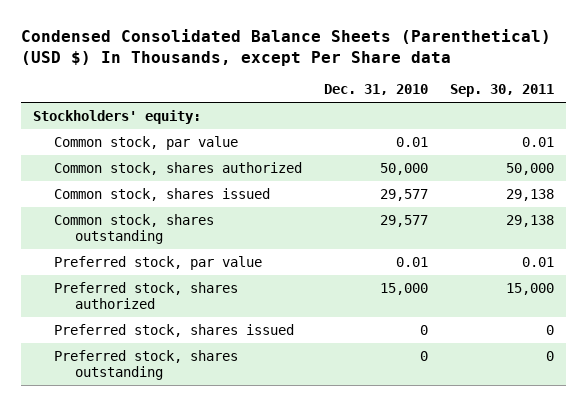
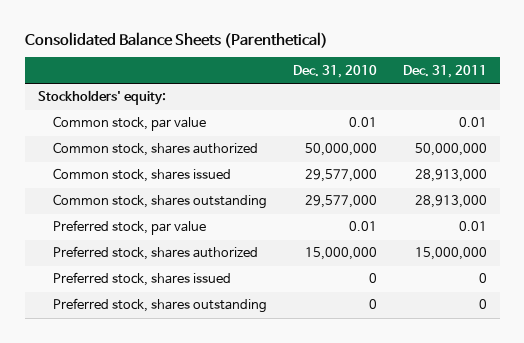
[21,29,552,66] Condensed Consolidated Balance Sheets (Parenthetical) (USD $) In Thousands, except Per Share data -> [24,31,328,48] Consolidated Balance Sheets (Parenthetical)
[450,84,555,98] Sep. 30, 2011 -> none
none -> [402,64,487,78] Dec. 31, 2011
[380,162,429,175] 50,000 -> [304,143,377,157] 50,000,000
[380,188,429,201] 29,577 -> [304,169,377,183] 29,577,000
[380,214,429,227] 29,577 -> [304,195,377,209] 29,577,000
[380,282,429,295] 15,000 -> [304,247,377,261] 15,000,000

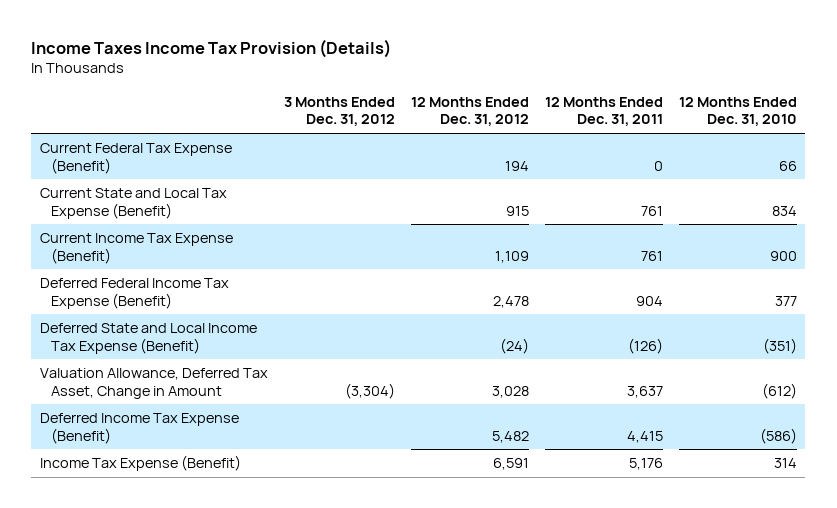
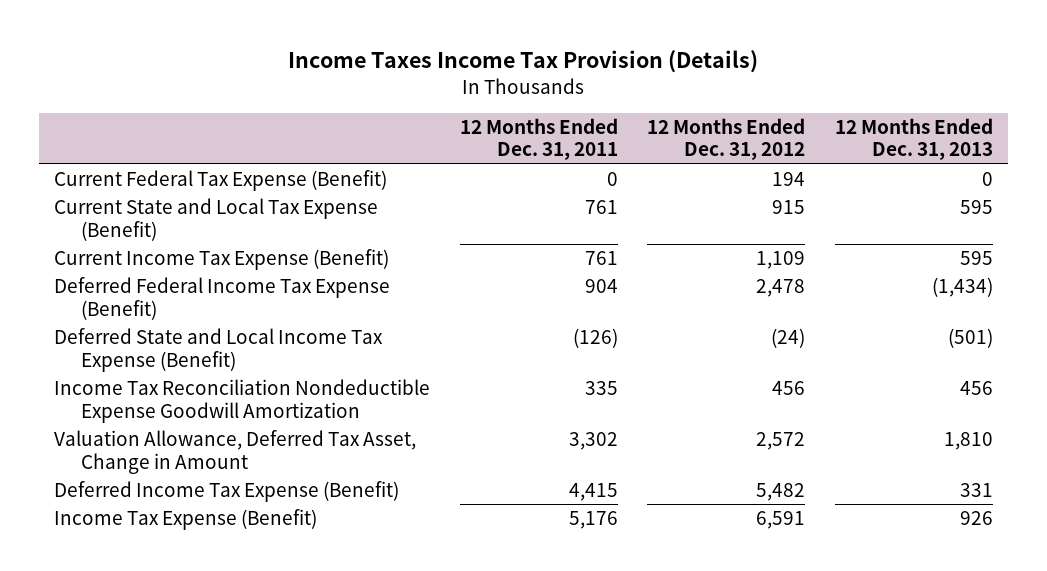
[283,96,395,127] 3 Months Ended Dec. 31, 2012 -> none
[679,96,798,127] 12 Months Ended Dec. 31, 2010 -> none
none -> [835,117,994,161] 12 Months Ended Dec. 31, 2013
none -> [53,379,430,423] Income Tax Reconciliation Nondeductible Expense Goodwill Amortization
[491,385,529,398] 3,028 -> [756,432,806,451] 2,572
[626,385,663,398] 3,637 -> [568,432,618,451] 3,302

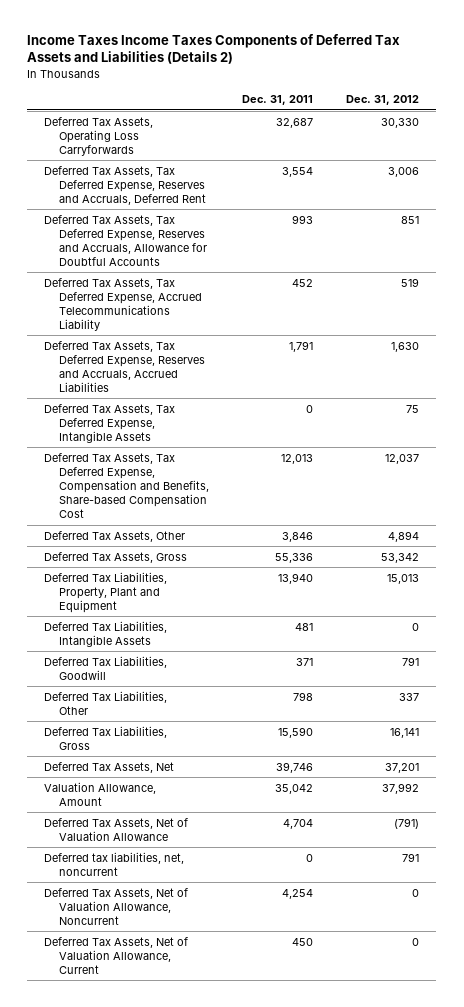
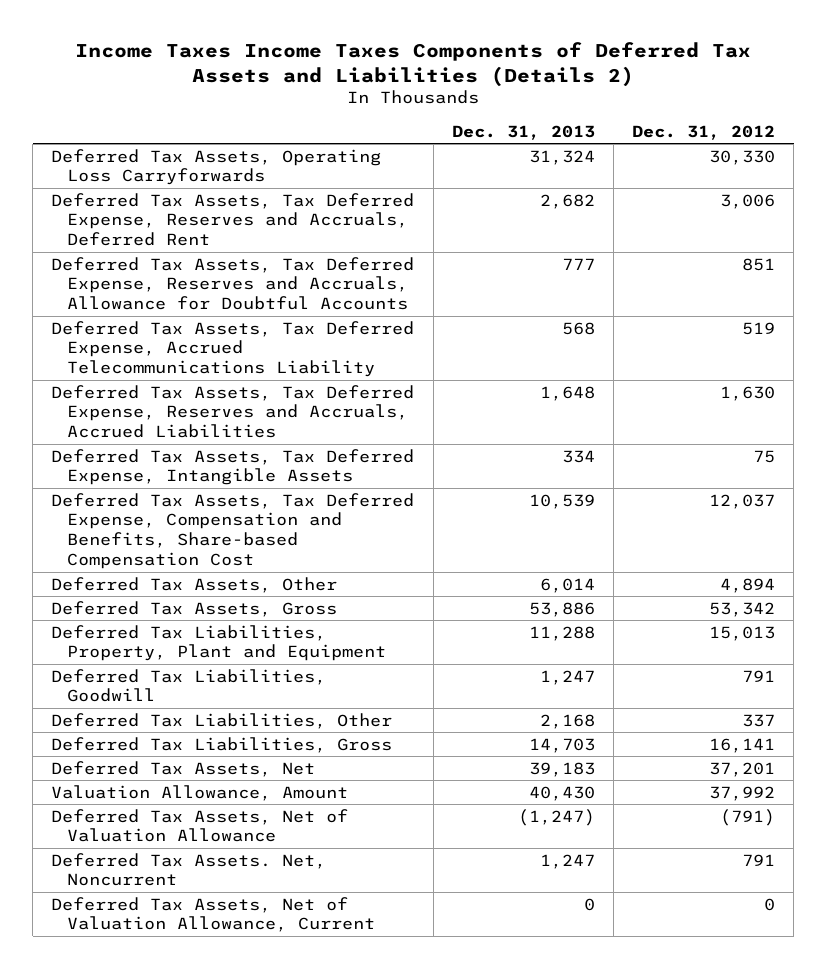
[242,95,314,106] Dec. 31, 2011 -> none
none -> [451,124,595,140] Dec. 31, 2013
[44,620,168,647] Deferred Tax Liabilities, Intangible Assets -> none
[44,887,189,925] Deferred Tax Assets, Net of Valuation Allowance, Noncurrent -> none
[44,851,185,876] Deferred tax liabilities, net, noncurrent -> [51,852,327,887] Deferred Tax Assets. Net, Noncurrent

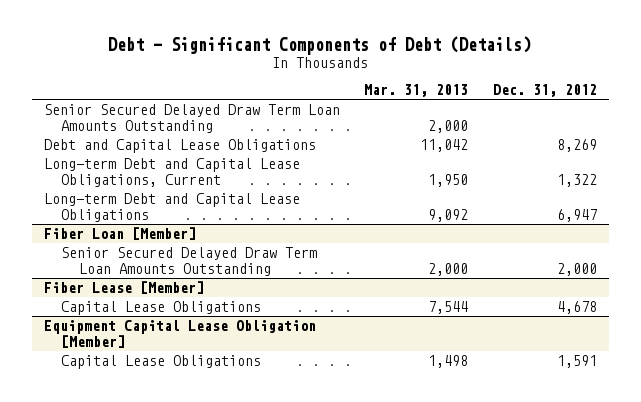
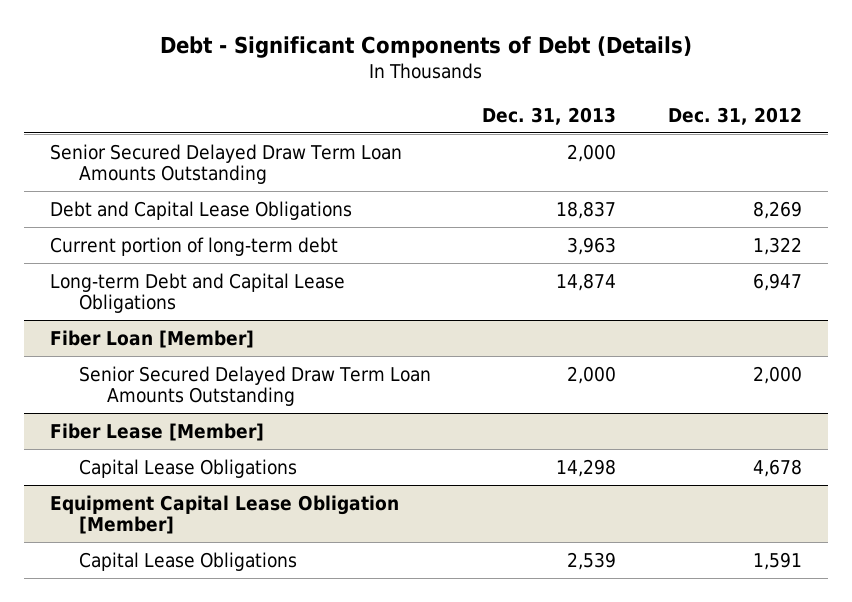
[364,84,469,98] Mar. 31, 2013 -> none
none -> [482,106,617,125] Dec. 31, 2013
[44,158,301,188] Long-term Debt and Capital Lease Obligations, Current -> [49,236,338,256] Current portion of long-term debt

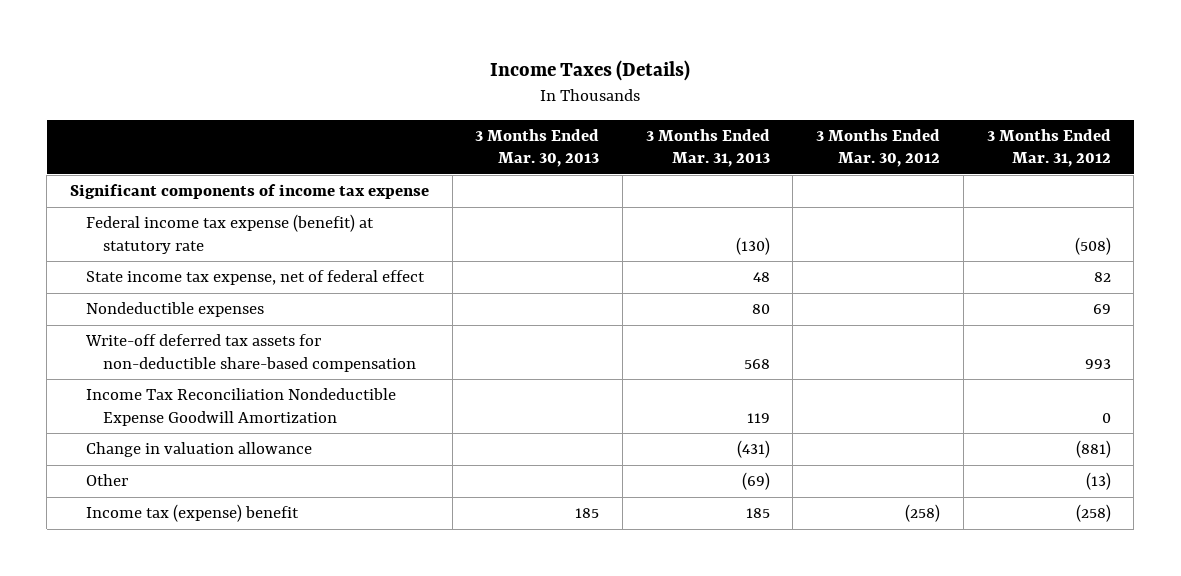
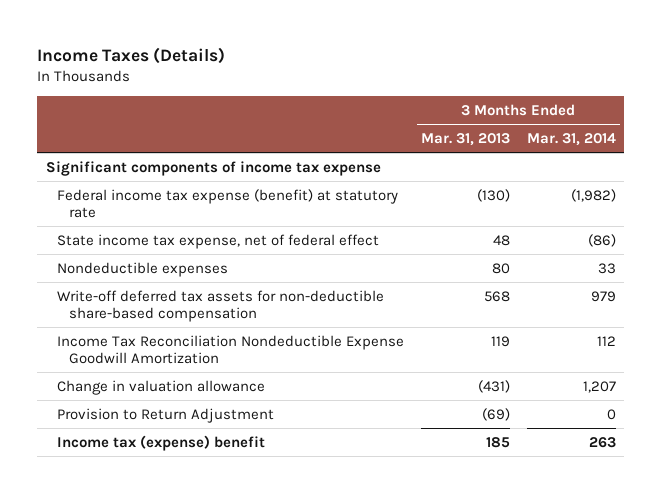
[475,128,600,168] 3 Months Ended Mar. 30, 2013 -> none
[816,128,941,168] 3 Months Ended Mar. 30, 2012 -> none
[986,128,1111,168] 3 Months Ended Mar. 31, 2012 -> none
none -> [526,133,616,147] Mar. 31, 2014
[86,474,129,487] Other -> none
none -> [57,407,275,423] Provision to Return Adjustment

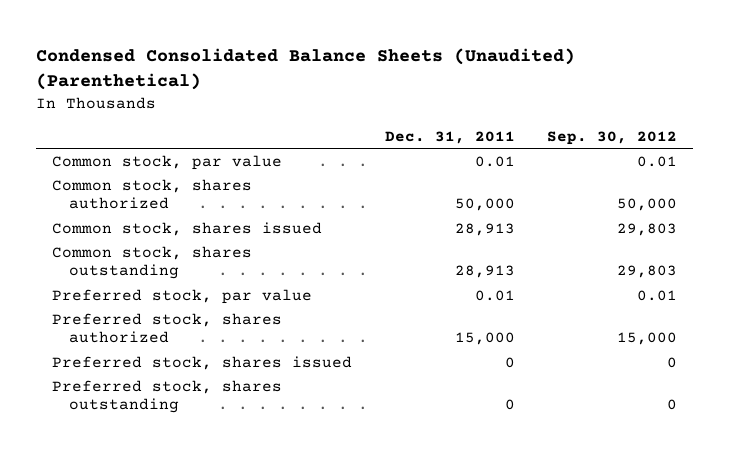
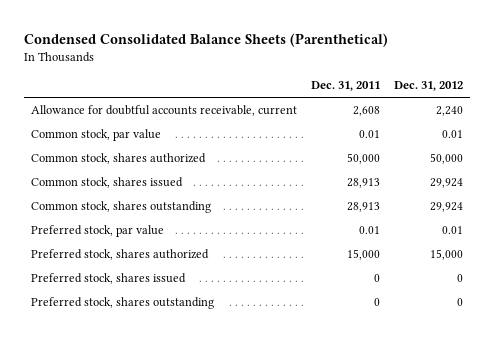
[35,48,575,91] Condensed Consolidated Balance Sheets (Unaudited) (Parenthetical) -> [24,32,389,47] Condensed Consolidated Balance Sheets (Parenthetical)
[547,131,678,146] Sep. 30, 2012 -> none
none -> [393,81,463,92] Dec. 31, 2012
none -> [31,105,298,117] Allowance for doubtful accounts receivable, current

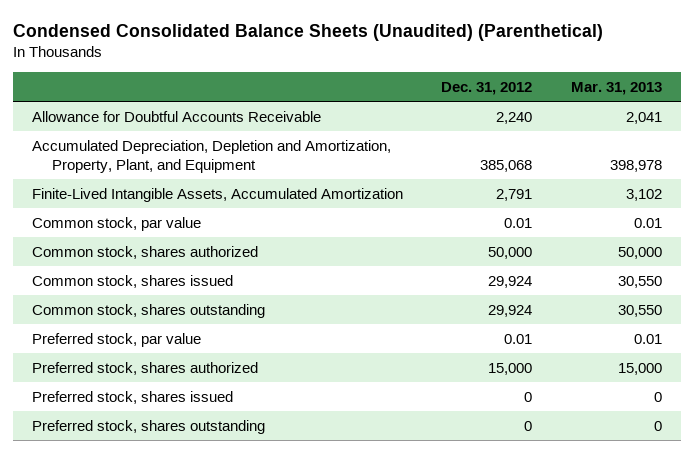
[24,32,389,47] Condensed Consolidated Balance Sheets (Parenthetical) -> [13,23,604,41] Condensed Consolidated Balance Sheets (Unaudited) (Parenthetical)
[311,81,381,92] Dec. 31, 2011 -> none
none -> [570,81,662,95] Mar. 31, 2013
[31,105,298,117] Allowance for doubtful accounts receivable, current -> [32,110,322,122] Allowance for Doubtful Accounts Receivable
none -> [32,139,392,173] Accumulated Depreciation, Depletion and Amortization, Property, Plant, and Equipment
none -> [32,187,404,202] Finite-Lived Intangible Assets, Accumulated Amortization

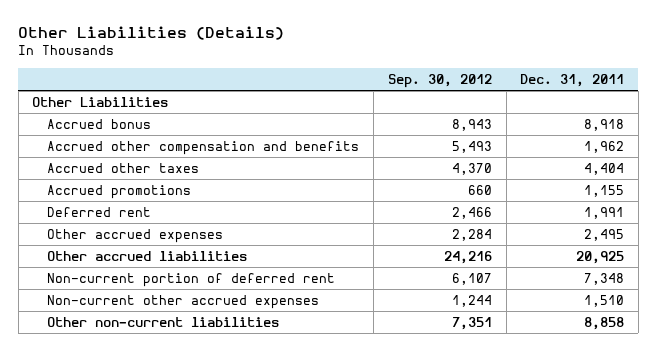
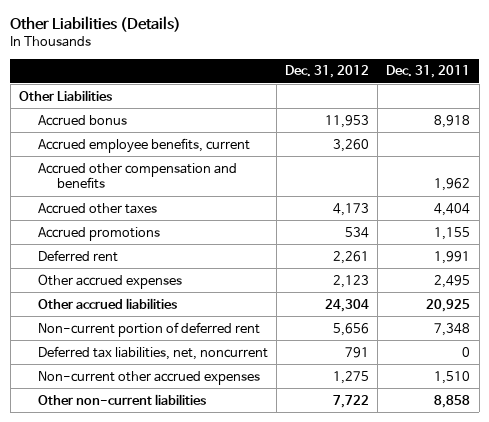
[387,73,492,88] Sep. 30, 2012 -> none
none -> [285,65,370,79] Dec. 31, 2012
none -> [37,137,250,153] Accrued employee benefits, current
none -> [37,345,268,360] Deferred tax liabilities, net, noncurrent

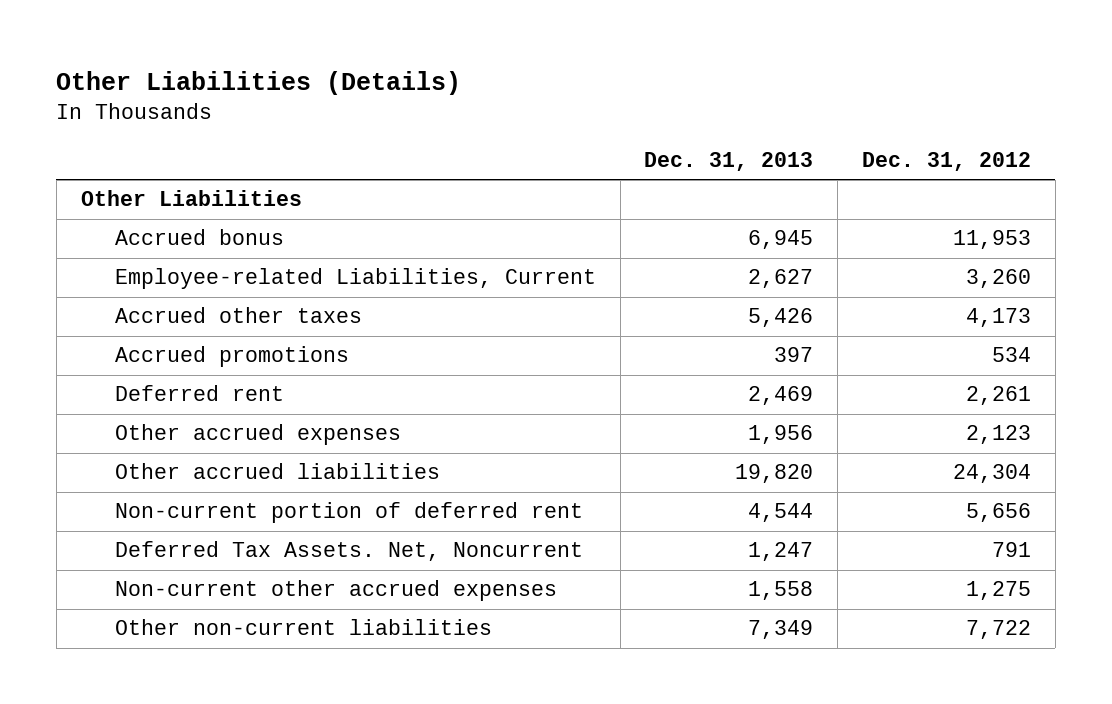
[386,65,471,79] Dec. 31, 2011 -> none
none -> [644,151,814,171] Dec. 31, 2013
[37,162,237,190] Accrued other compensation and benefits -> none
[37,137,250,153] Accrued employee benefits, current -> [114,268,596,290] Employee-related Liabilities, Current
[37,345,268,360] Deferred tax liabilities, net, noncurrent -> [114,541,583,562] Deferred Tax Assets. Net, Noncurrent

